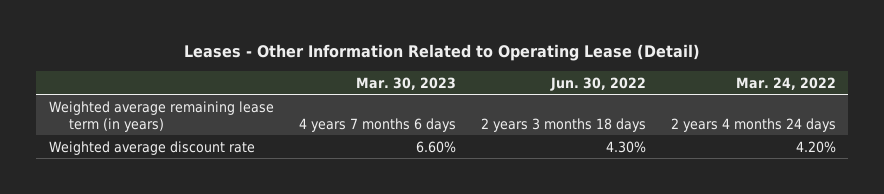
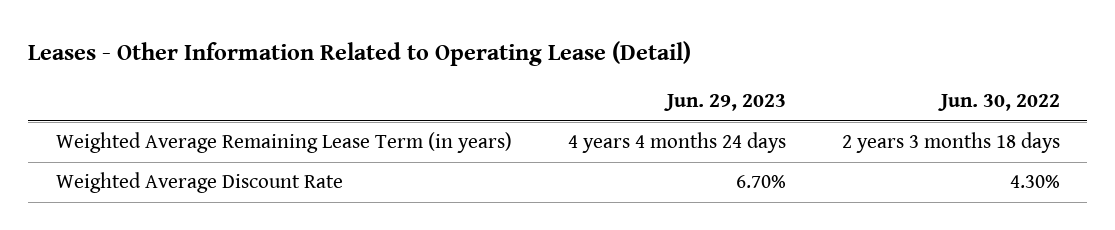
[355,76,456,90] Mar. 30, 2023 -> none
[735,76,836,90] Mar. 24, 2022 -> none
none -> [663,93,786,111] Jun. 29, 2023
[48,100,274,132] Weighted average remaining lease term (in years) -> [55,132,512,154] Weighted Average Remaining Lease Term (in years)
[48,140,255,155] Weighted average discount rate -> [55,172,343,194] Weighted Average Discount Rate

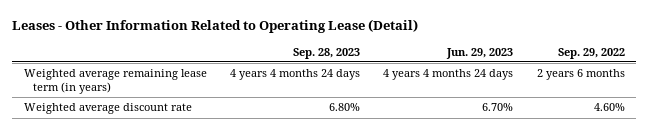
[937,93,1060,111] Jun. 30, 2022 -> none
none -> [293,47,361,59] Sep. 28, 2023
none -> [557,47,625,59] Sep. 29, 2022
[55,132,512,154] Weighted Average Remaining Lease Term (in years) -> [23,69,207,94] Weighted average remaining lease term (in years)
[55,172,343,194] Weighted Average Discount Rate -> [23,103,192,115] Weighted average discount rate

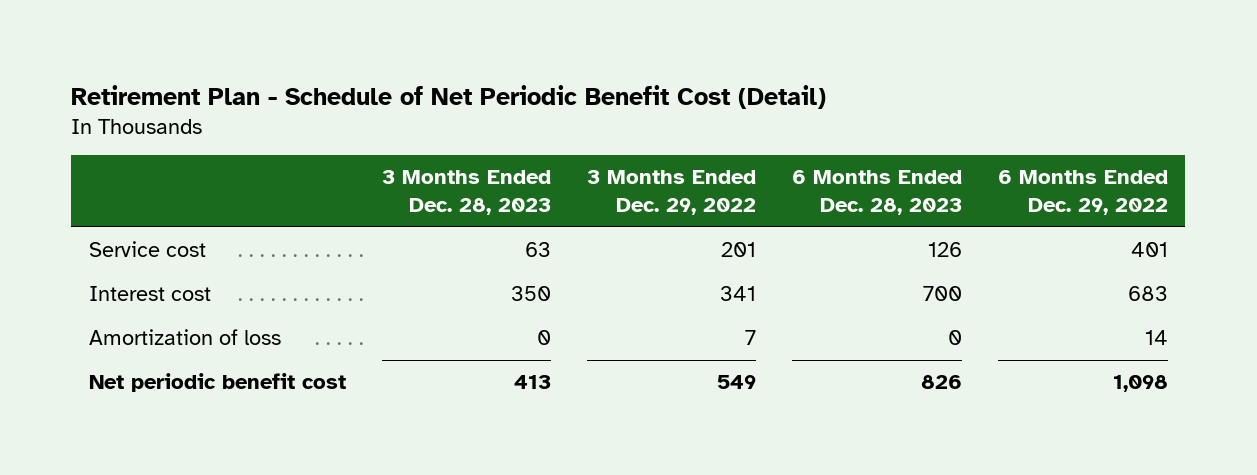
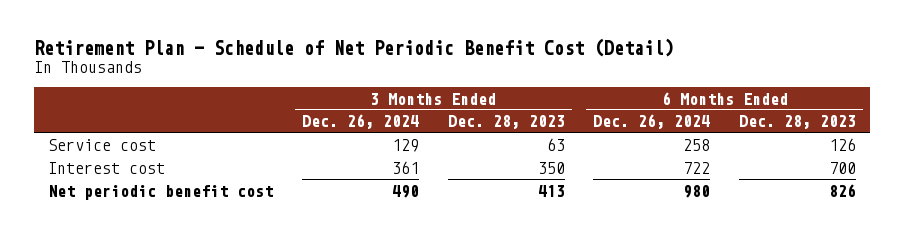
[586,170,756,215] 3 Months Ended Dec. 29, 2022 -> none
[997,170,1168,215] 6 Months Ended Dec. 29, 2022 -> none
none -> [301,114,419,130] Dec. 26, 2024
none -> [593,114,711,130] Dec. 26, 2024
[89,329,282,346] Amortization of loss -> none

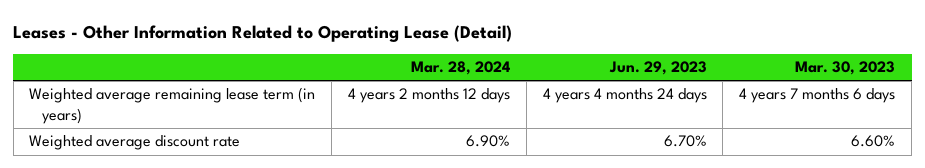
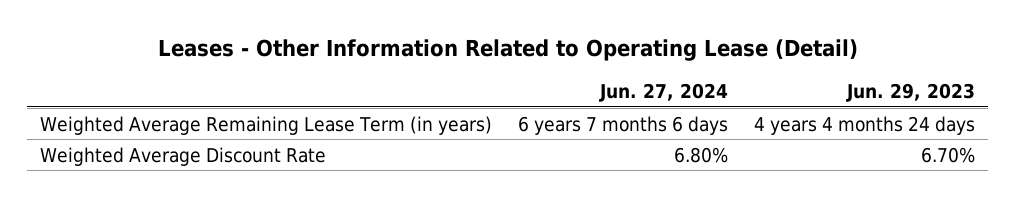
[411,61,511,76] Mar. 28, 2024 -> none
[795,61,896,76] Mar. 30, 2023 -> none
none -> [599,83,729,103] Jun. 27, 2024
[29,87,316,124] Weighted average remaining lease term (in years) -> [40,115,493,135] Weighted Average Remaining Lease Term (in years)
[29,135,241,151] Weighted average discount rate -> [40,146,327,166] Weighted Average Discount Rate

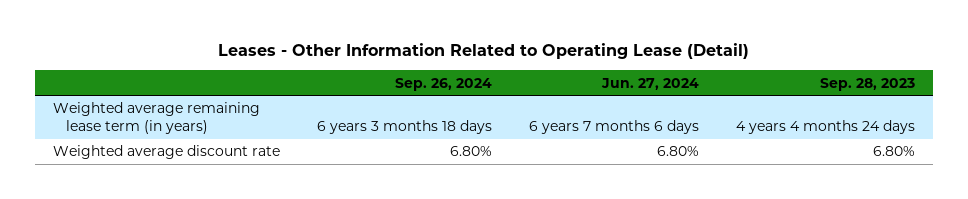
[846,83,976,103] Jun. 29, 2023 -> none
none -> [395,77,493,91] Sep. 26, 2024
none -> [819,77,915,91] Sep. 28, 2023
[40,115,493,135] Weighted Average Remaining Lease Term (in years) -> [53,102,261,134] Weighted average remaining lease term (in years)
[40,146,327,166] Weighted Average Discount Rate -> [53,145,281,160] Weighted average discount rate

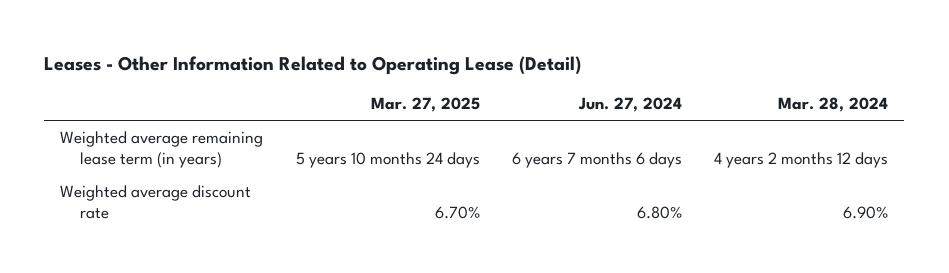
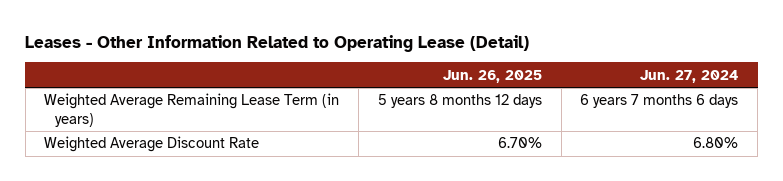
[370,97,480,113] Mar. 27, 2025 -> none
[778,97,889,113] Mar. 28, 2024 -> none
none -> [442,69,542,83] Jun. 26, 2025
[60,131,264,168] Weighted average remaining lease term (in years) -> [44,93,340,127] Weighted Average Remaining Lease Term (in years)
[60,185,252,219] Weighted average discount rate -> [44,136,260,153] Weighted Average Discount Rate

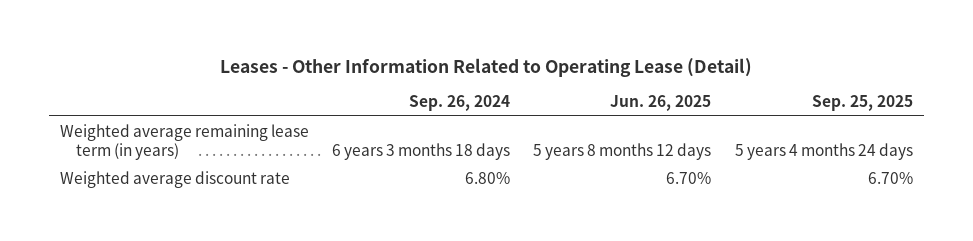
[640,69,739,83] Jun. 27, 2024 -> none
none -> [409,95,511,112] Sep. 26, 2024
none -> [811,95,913,112] Sep. 25, 2025
[44,93,340,127] Weighted Average Remaining Lease Term (in years) -> [60,123,310,160] Weighted average remaining lease term (in years)
[44,136,260,153] Weighted Average Discount Rate -> [60,170,291,188] Weighted average discount rate

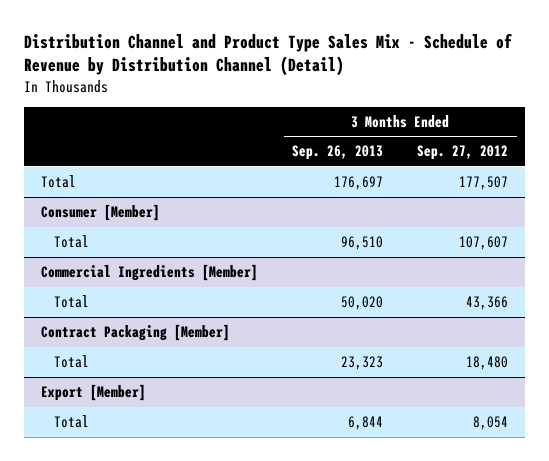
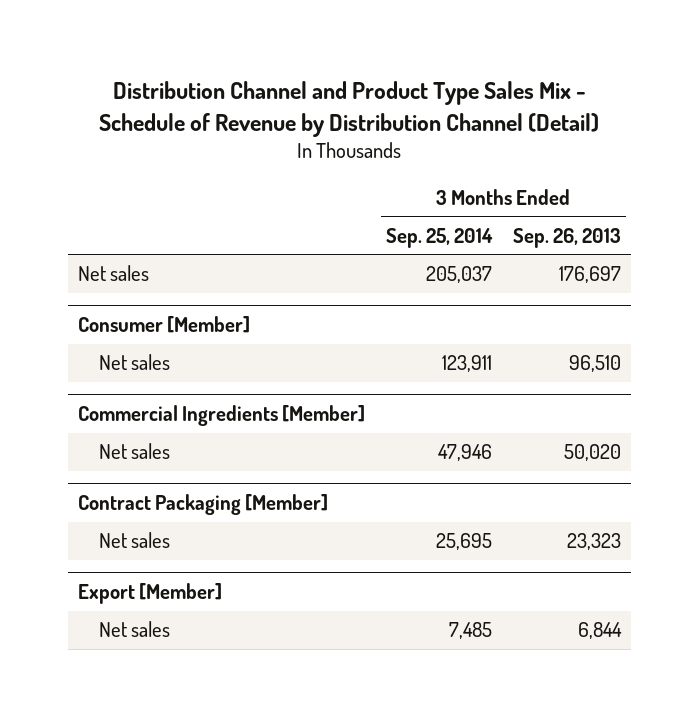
[417,145,509,161] Sep. 27, 2012 -> none
none -> [385,227,493,248] Sep. 25, 2014
[41,175,77,189] Total -> [77,265,149,282] Net sales
[54,235,90,249] Total -> [99,354,171,371] Net sales
[54,295,90,309] Total -> [99,443,171,460] Net sales
[54,355,90,369] Total -> [99,532,171,549] Net sales
[54,415,90,429] Total -> [99,621,171,638] Net sales

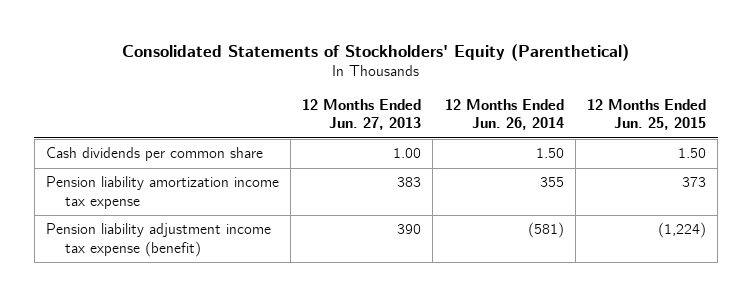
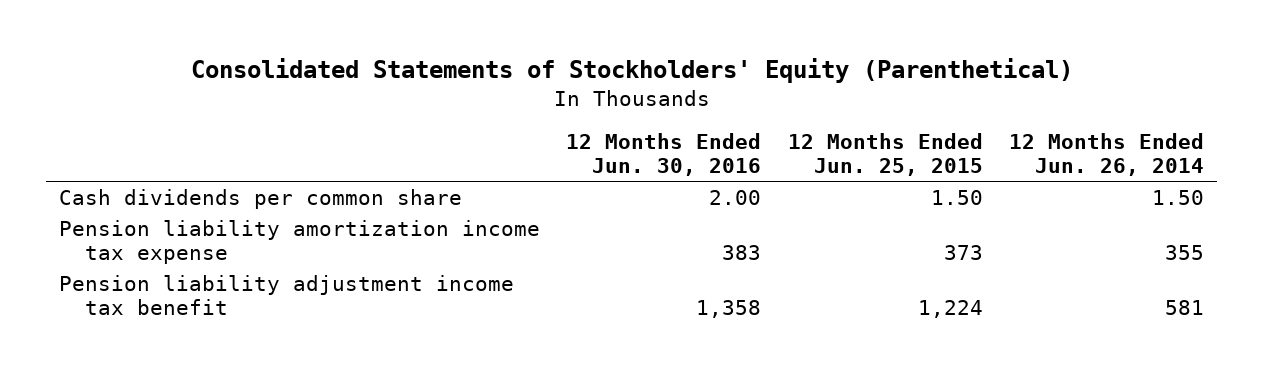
[302,99,422,131] 12 Months Ended Jun. 27, 2013 -> none
none -> [566,133,762,177] 12 Months Ended Jun. 30, 2016
[45,223,271,257] Pension liability adjustment income tax expense (benefit) -> [59,274,515,316] Pension liability adjustment income tax benefit
[527,222,564,239] (581) -> [1164,300,1204,316] 581
[657,222,706,239] (1,224) -> [917,300,983,319] 1,224

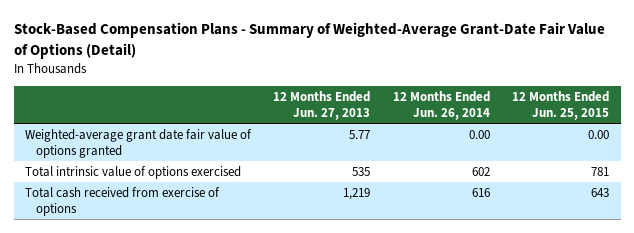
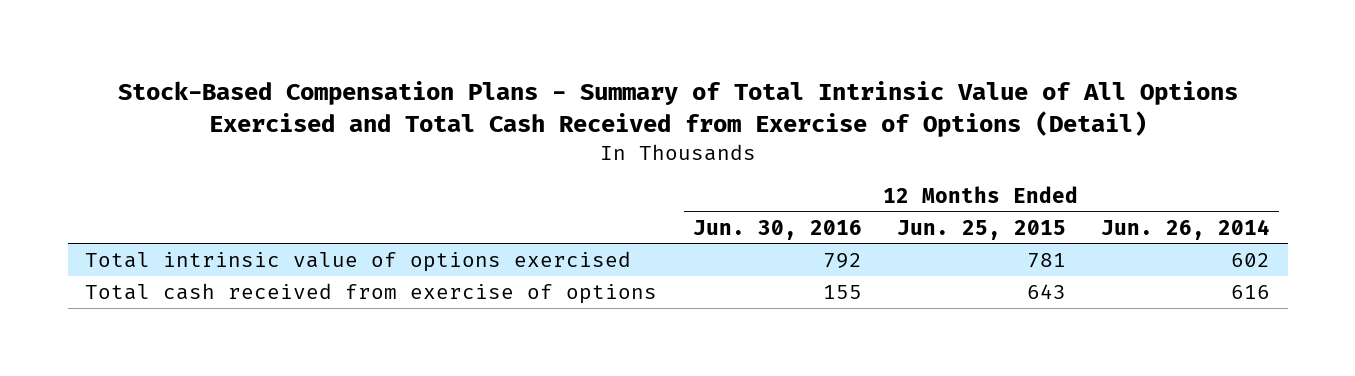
[13,22,605,59] Stock-Based Compensation Plans - Summary of Weighted-Average Grant-Date Fair Value of Options (Detail) -> [117,80,1238,137] Stock-Based Compensation Plans - Summary of Total Intrinsic Value of All Options Exercised and Total Cash Received from Exercise of Options (Detail)
[273,90,371,121] 12 Months Ended Jun. 27, 2013 -> none
none -> [692,219,862,240] Jun. 30, 2016
[25,128,253,159] Weighted-average grant date fair value of options granted -> none

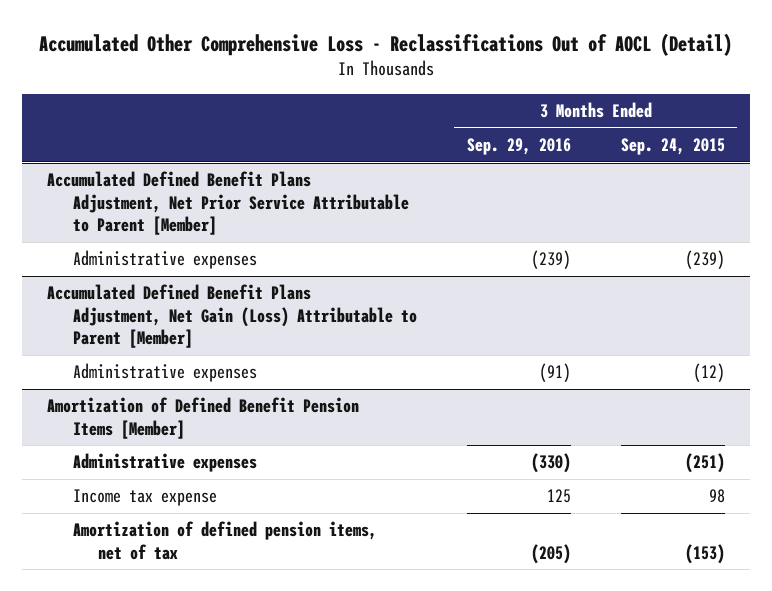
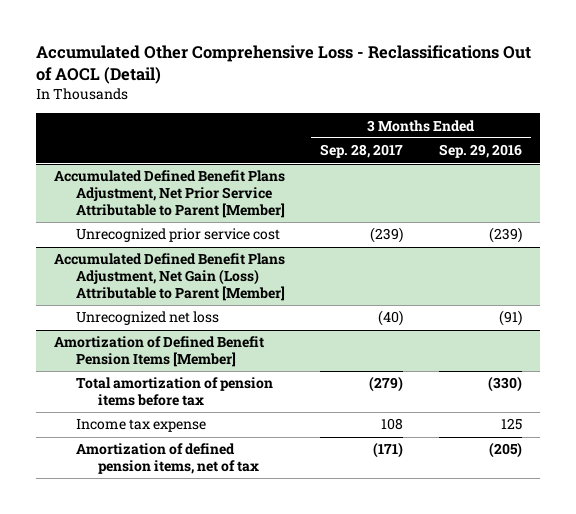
[620,138,725,156] Sep. 24, 2015 -> none
none -> [320,144,404,159] Sep. 28, 2017
[72,250,257,270] Administrative expenses -> [75,228,280,243] Unrecognized prior service cost
[72,363,257,383] Administrative expenses -> [75,311,219,326] Unrecognized net loss
[72,453,257,473] Administrative expenses -> [75,377,273,407] Total amortization of pension items before tax

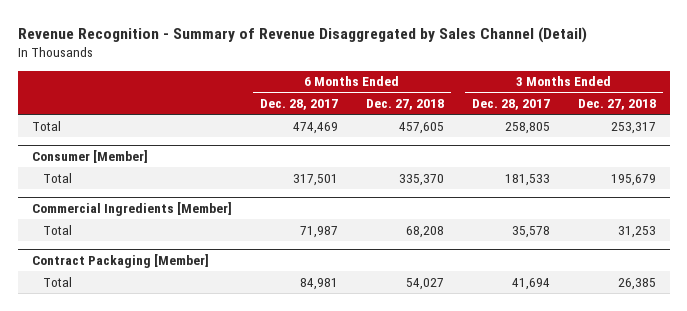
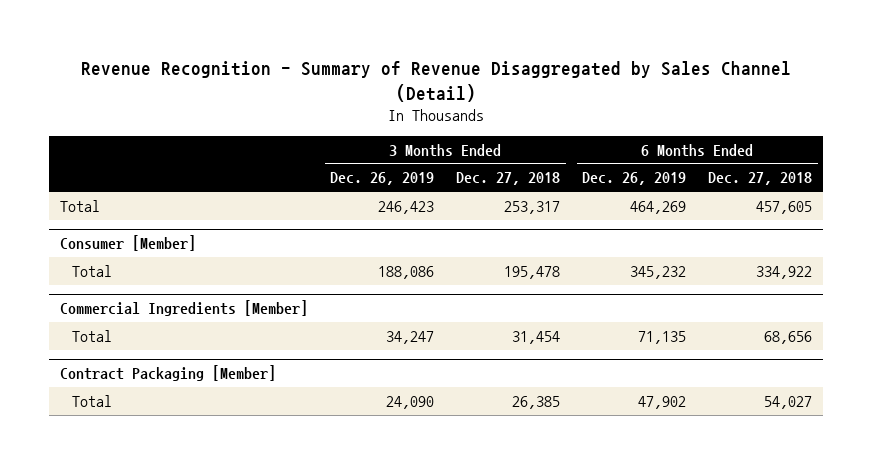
[259,99,338,111] Dec. 28, 2017 -> none
[471,99,550,111] Dec. 28, 2017 -> none
none -> [330,172,435,186] Dec. 26, 2019
none -> [582,172,687,186] Dec. 26, 2019
[398,173,444,186] 335,370 -> [756,265,813,279] 334,922
[610,173,656,186] 195,679 -> [504,265,561,279] 195,478
[405,225,444,238] 68,208 -> [764,330,813,344] 68,656
[617,225,656,238] 31,253 -> [512,330,561,344] 31,454

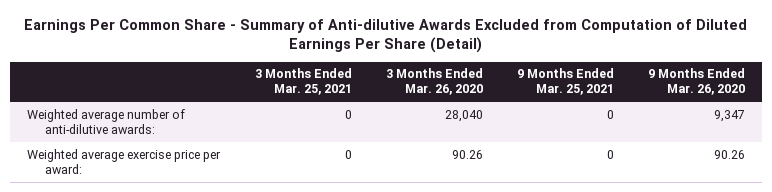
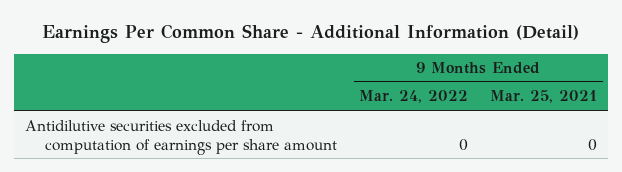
[24,18,748,54] Earnings Per Common Share - Summary of Anti-dilutive Awards Excluded from Computation of Diluted Earnings Per Share (Detail) -> [41,23,579,43] Earnings Per Common Share - Additional Information (Detail)
[254,68,352,96] 3 Months Ended Mar. 25, 2021 -> none
[385,68,483,96] 3 Months Ended Mar. 26, 2020 -> none
[647,68,745,96] 9 Months Ended Mar. 26, 2020 -> none
none -> [359,90,469,104] Mar. 24, 2022
[27,148,222,174] Weighted average exercise price per award: -> none
[27,108,186,134] Weighted average number of anti-dilutive awards: -> [24,119,337,155] Antidilutive securities excluded from computation of earnings per share amount

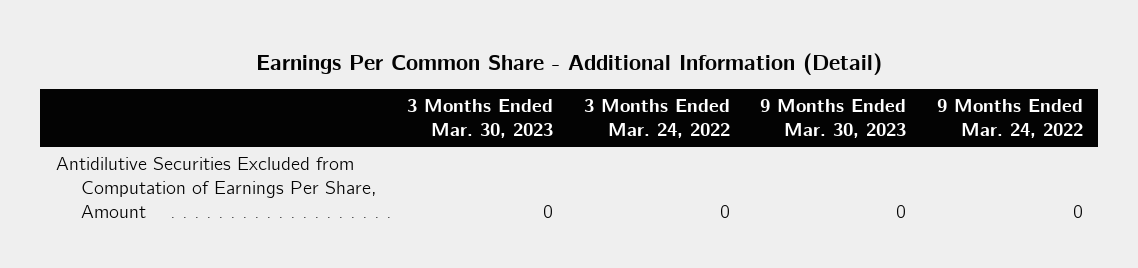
[490,90,598,104] Mar. 25, 2021 -> none
none -> [407,98,554,138] 3 Months Ended Mar. 30, 2023
none -> [583,98,730,138] 3 Months Ended Mar. 24, 2022
none -> [760,98,907,138] 9 Months Ended Mar. 30, 2023
[24,119,337,155] Antidilutive securities excluded from computation of earnings per share amount -> [55,157,378,219] Antidilutive Securities Excluded from Computation of Earnings Per Share, Amount

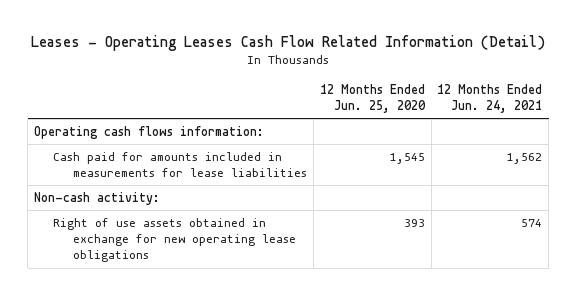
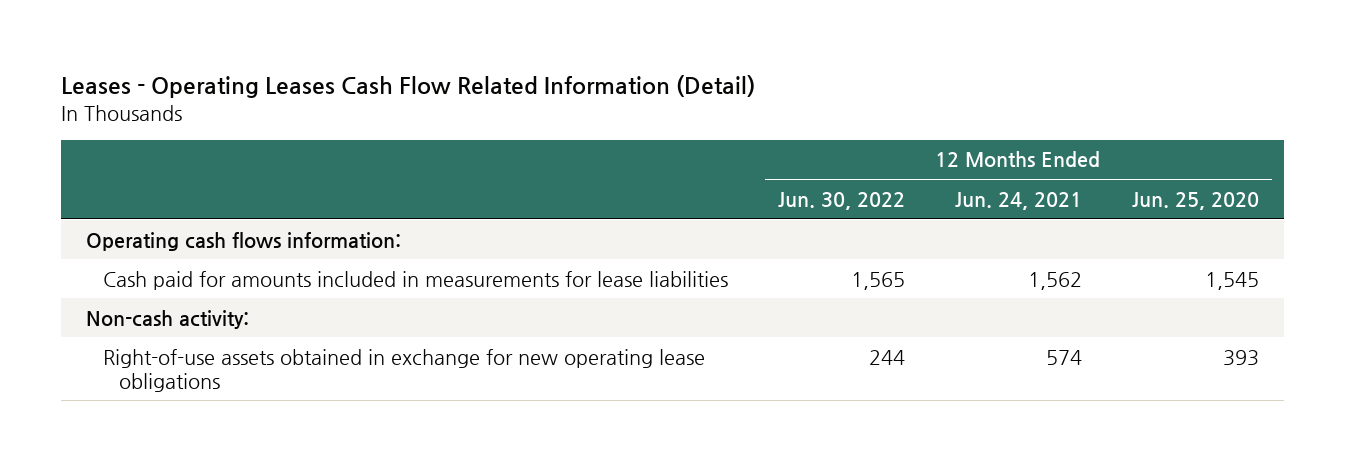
none -> [777,191,905,210] Jun. 30, 2022
[53,218,296,263] Right of use assets obtained in exchange for new operating lease obligations -> [102,348,705,392] Right-of-use assets obtained in exchange for new operating lease obligations

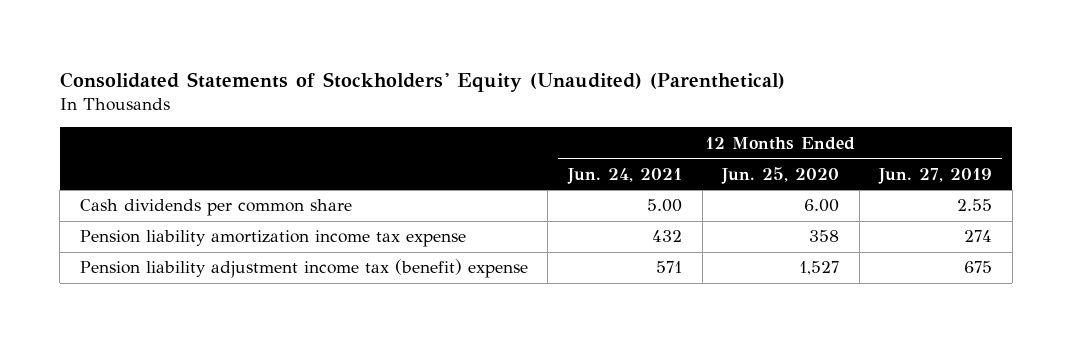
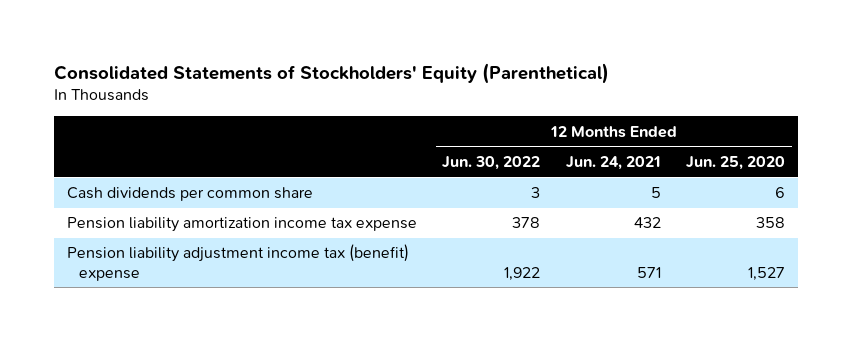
[59,71,785,92] Consolidated Statements of Stockholders' Equity (Unaudited) (Parenthetical) -> [53,62,609,84] Consolidated Statements of Stockholders' Equity (Parenthetical)
[878,167,993,184] Jun. 27, 2019 -> none
none -> [442,155,541,170] Jun. 30, 2022
[647,199,683,213] 5.00 -> [650,187,661,199] 5
[804,199,840,213] 6.00 -> [775,187,786,199] 6

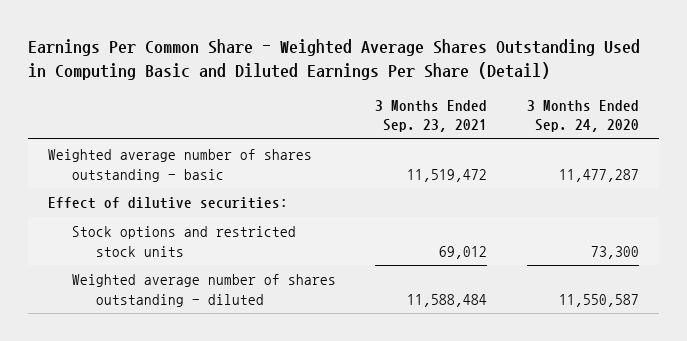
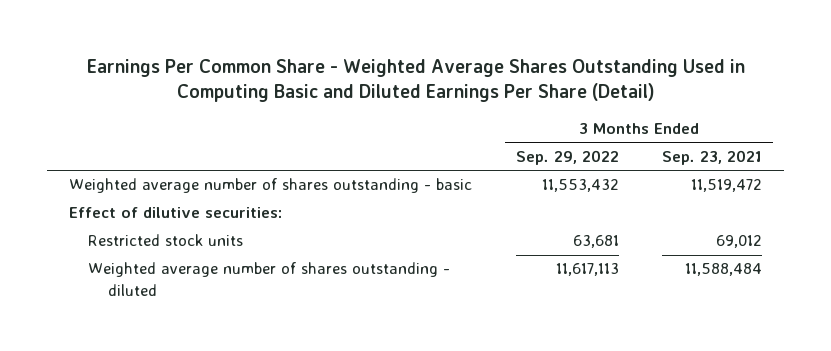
[526,99,639,133] 3 Months Ended Sep. 24, 2020 -> none
none -> [515,150,619,166] Sep. 29, 2022
[72,226,297,257] Stock options and restricted stock units -> [88,234,244,247] Restricted stock units

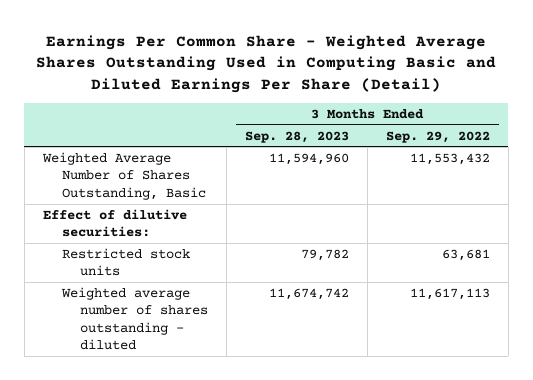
[662,150,763,166] Sep. 23, 2021 -> none
none -> [244,130,349,143] Sep. 28, 2023
[69,178,473,194] Weighted average number of shares outstanding - basic -> [41,151,206,200] Weighted Average Number of Shares Outstanding, Basic

